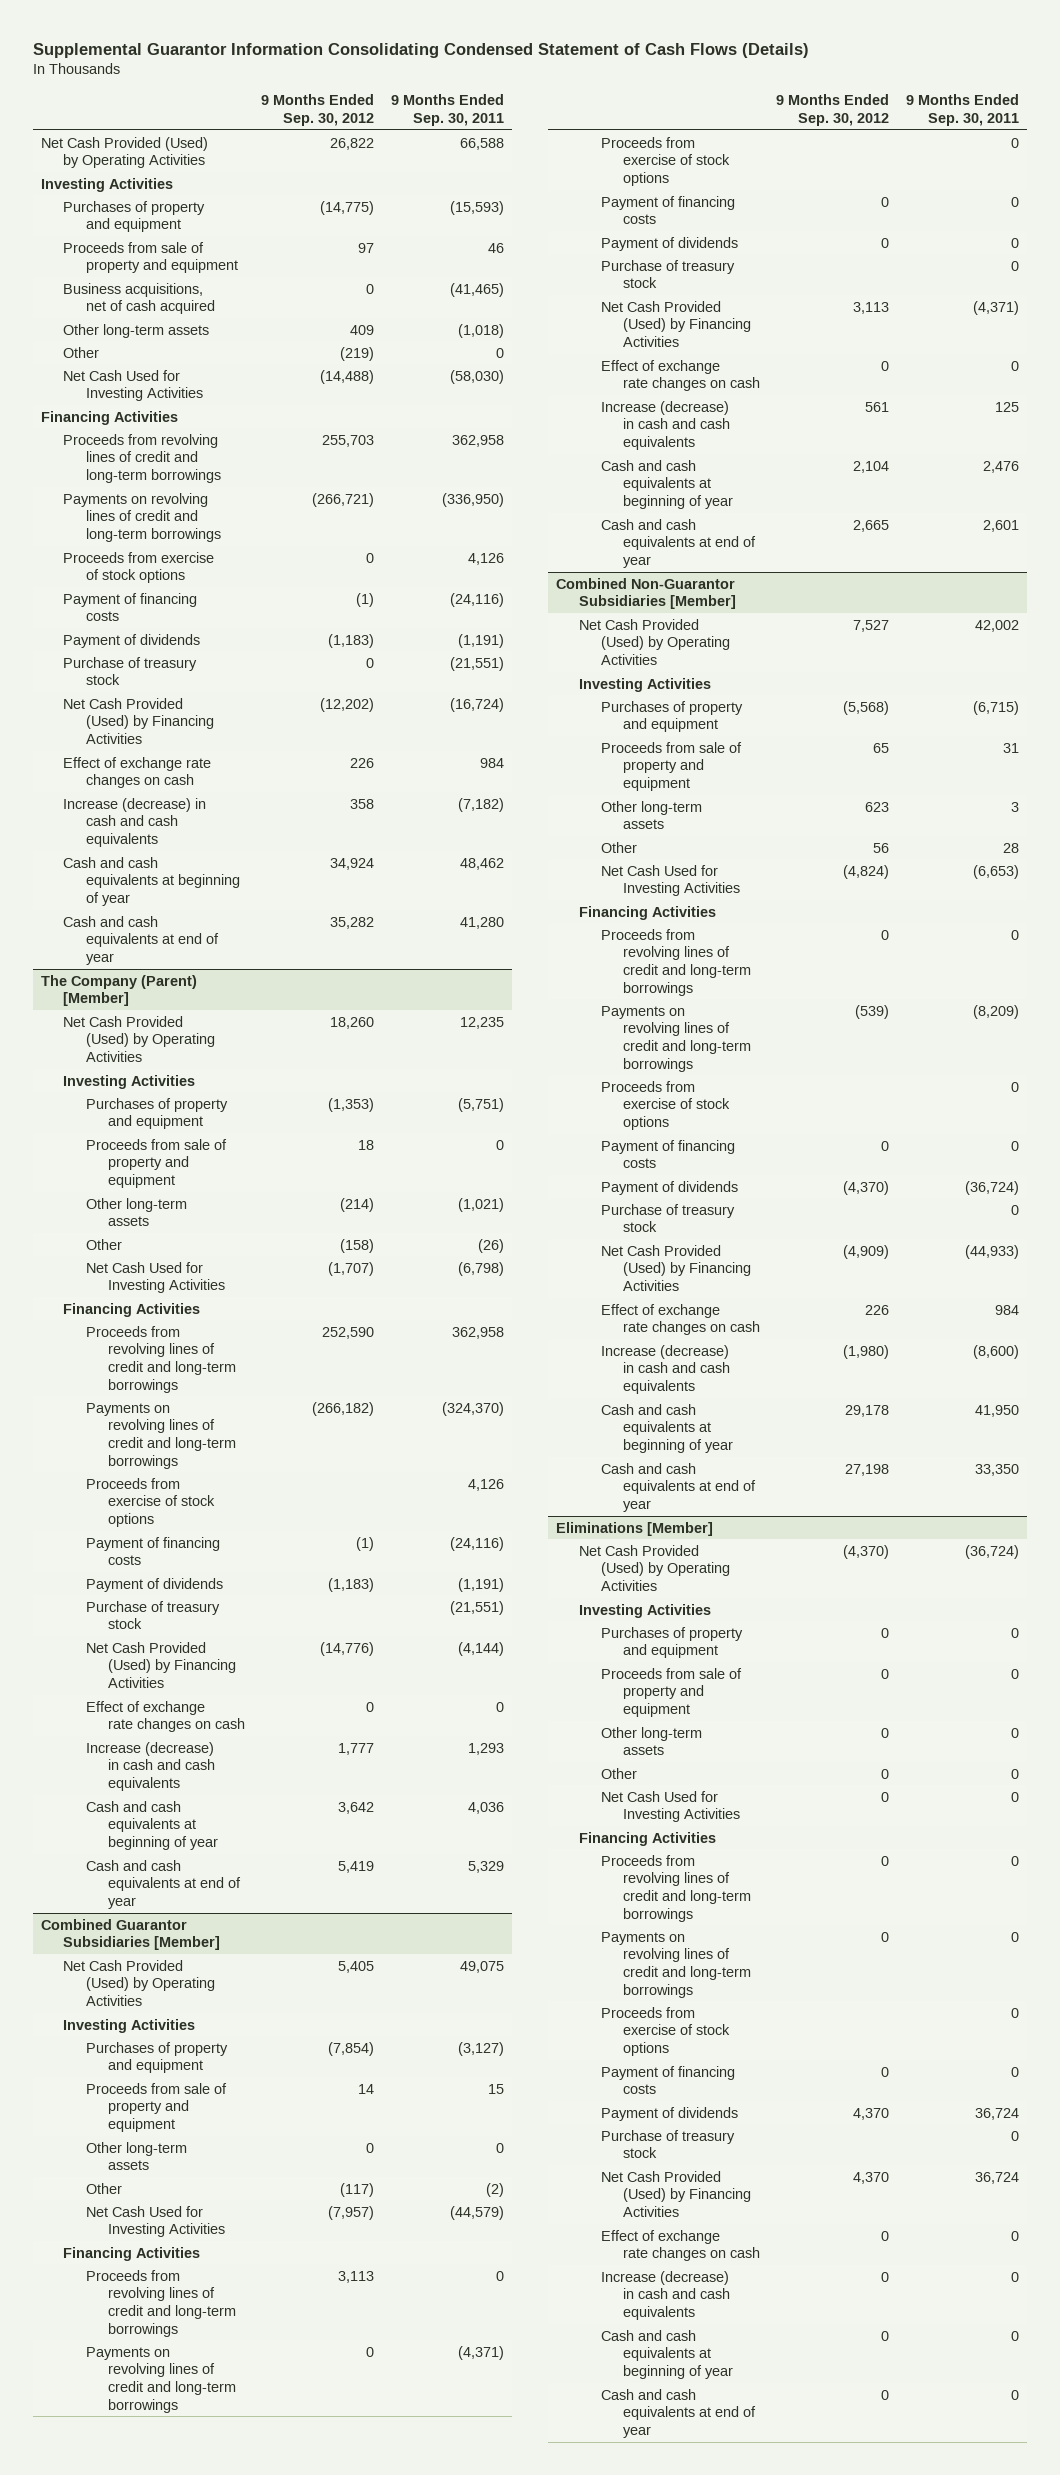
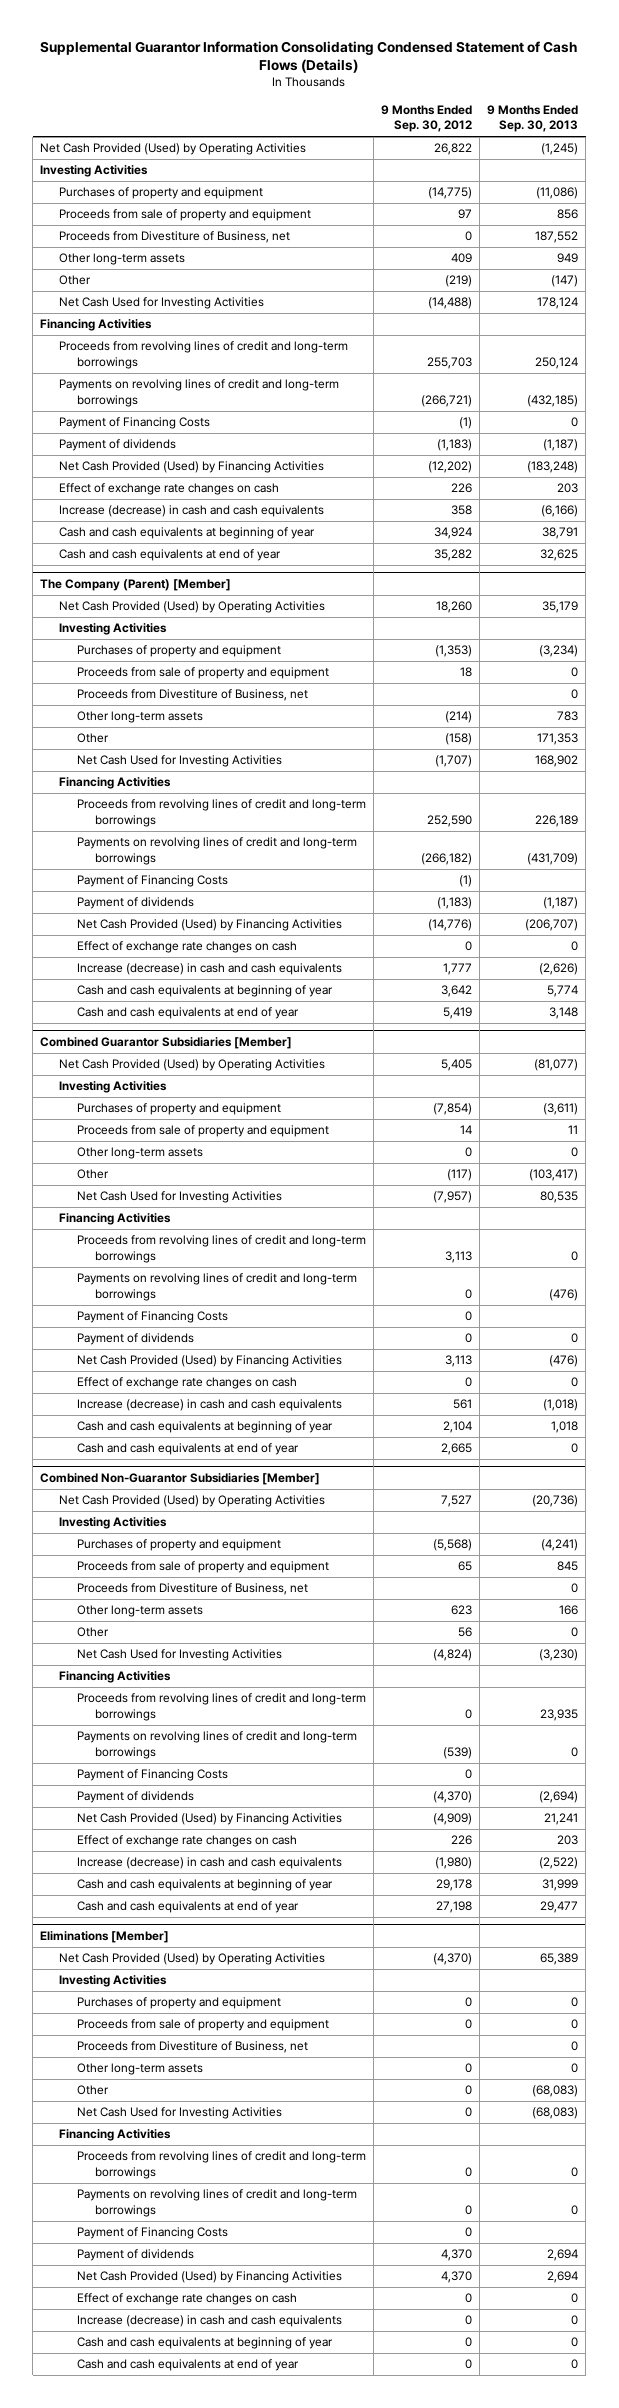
[391,94,505,126] 9 Months Ended Sep. 30, 2011 -> none
none -> [487,104,579,133] 9 Months Ended Sep. 30, 2013
[63,282,215,315] Business acquisitions, net of cash acquired -> none
none -> [58,231,290,244] Proceeds from Divestiture of Business, net
[63,551,215,584] Proceeds from exercise of stock options -> none
[63,592,198,622] Payment of financing costs -> [58,417,210,430] Payment of Financing Costs
[63,656,198,686] Purchase of treasury stock -> none
none -> [76,689,308,702] Proceeds from Divestiture of Business, net
[85,1477,215,1527] Proceeds from exercise of stock options -> none
[85,1536,220,1566] Payment of financing costs -> [76,875,228,888] Payment of Financing Costs
[85,1600,220,1630] Purchase of treasury stock -> none
[600,136,730,186] Proceeds from exercise of stock options -> none
[600,195,735,225] Payment of financing costs -> [76,1311,228,1324] Payment of Financing Costs
[600,259,735,289] Purchase of treasury stock -> none
none -> [76,1583,308,1596] Proceeds from Divestiture of Business, net
[600,1080,730,1130] Proceeds from exercise of stock options -> none
[600,1139,735,1169] Payment of financing costs -> [76,1769,228,1782] Payment of Financing Costs
[600,1203,735,1233] Purchase of treasury stock -> none
none -> [76,2041,308,2054] Proceeds from Divestiture of Business, net
[600,2006,730,2056] Proceeds from exercise of stock options -> none
[600,2065,735,2095] Payment of financing costs -> [76,2227,228,2240] Payment of Financing Costs
[600,2129,735,2159] Purchase of treasury stock -> none

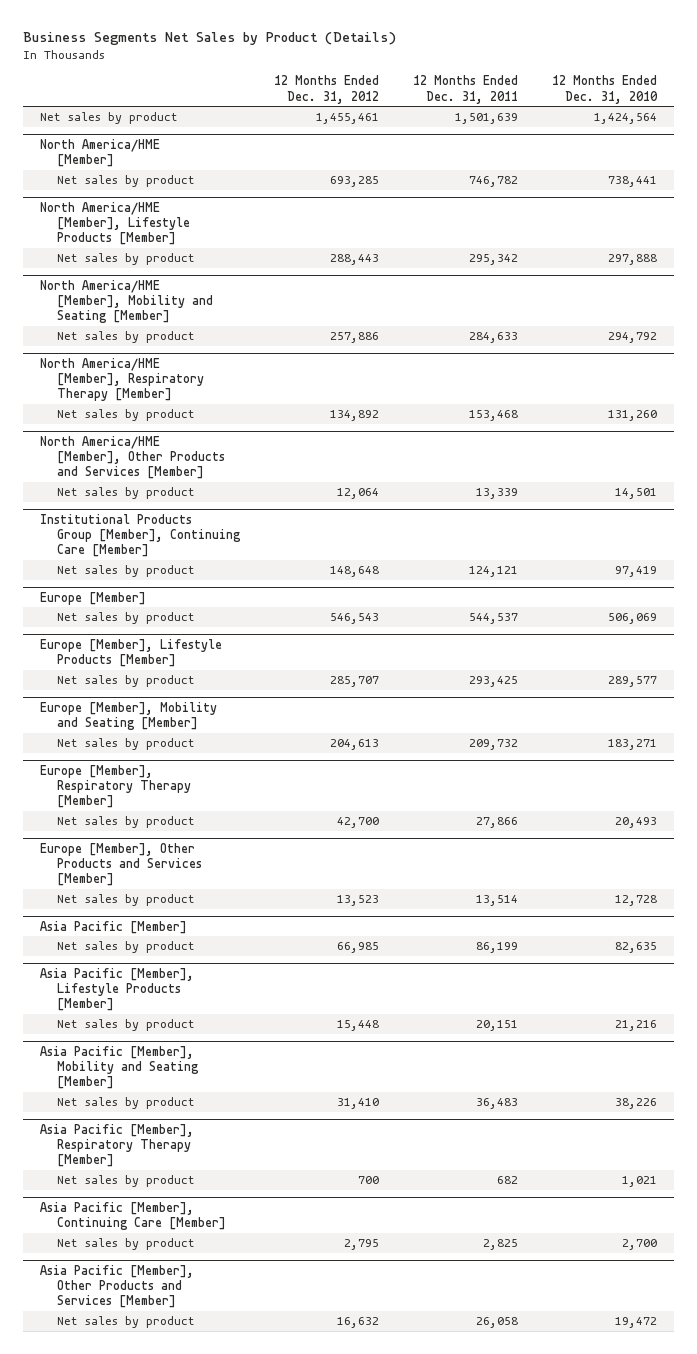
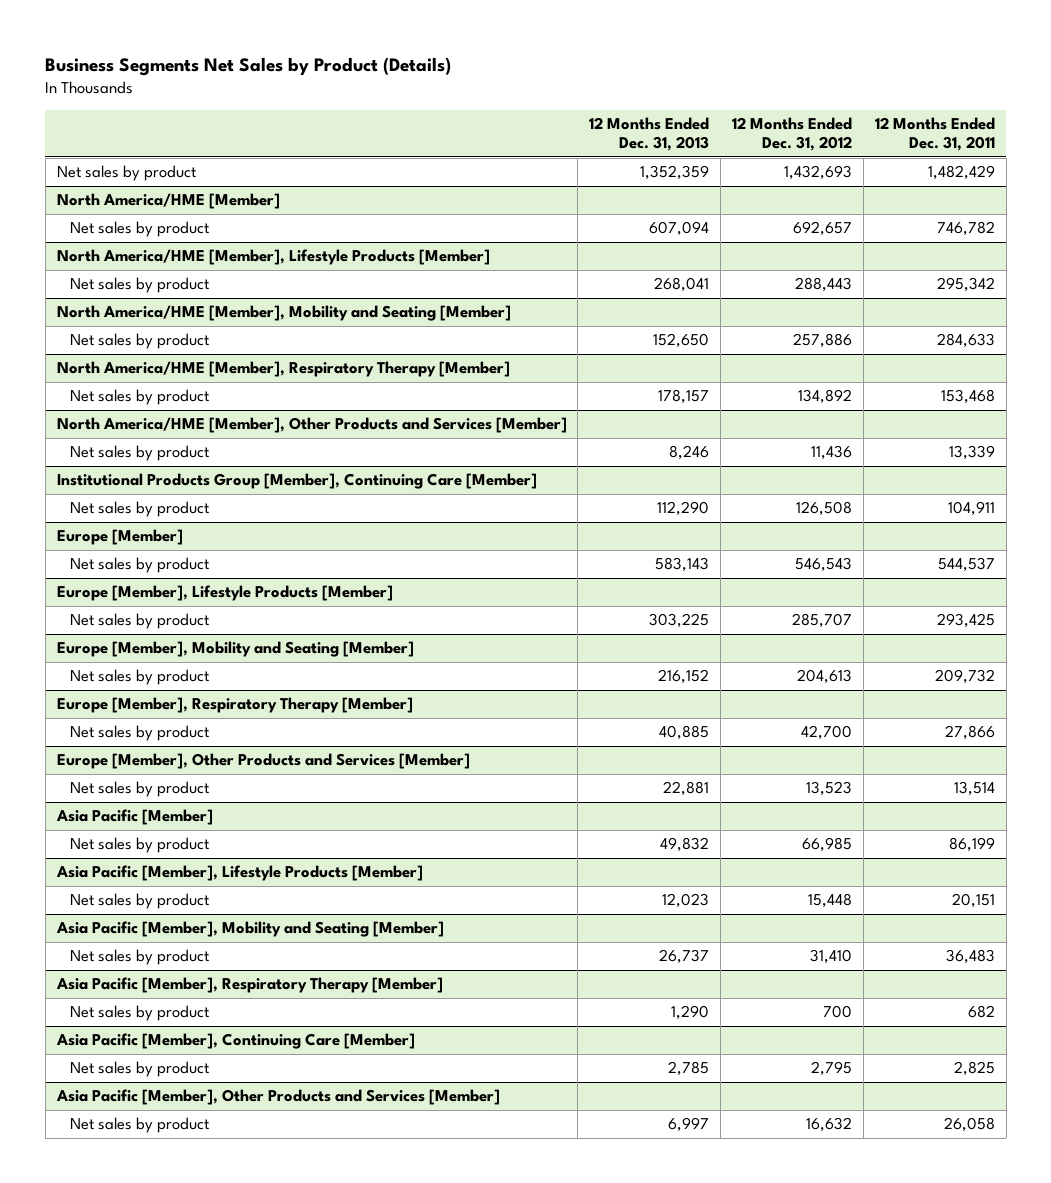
[551,75,658,104] 12 Months Ended Dec. 31, 2010 -> none
none -> [589,117,710,152] 12 Months Ended Dec. 31, 2013
[315,113,379,125] 1,455,461 -> [784,165,853,181] 1,432,693
[454,113,518,125] 1,501,639 -> [927,165,995,181] 1,482,429
[329,176,379,188] 693,285 -> [793,221,853,237] 692,657
[336,488,379,500] 12,064 -> [811,445,853,461] 11,436
[329,566,379,578] 148,648 -> [796,501,853,517] 126,508
[468,566,518,578] 124,121 -> [947,501,995,517] 104,911

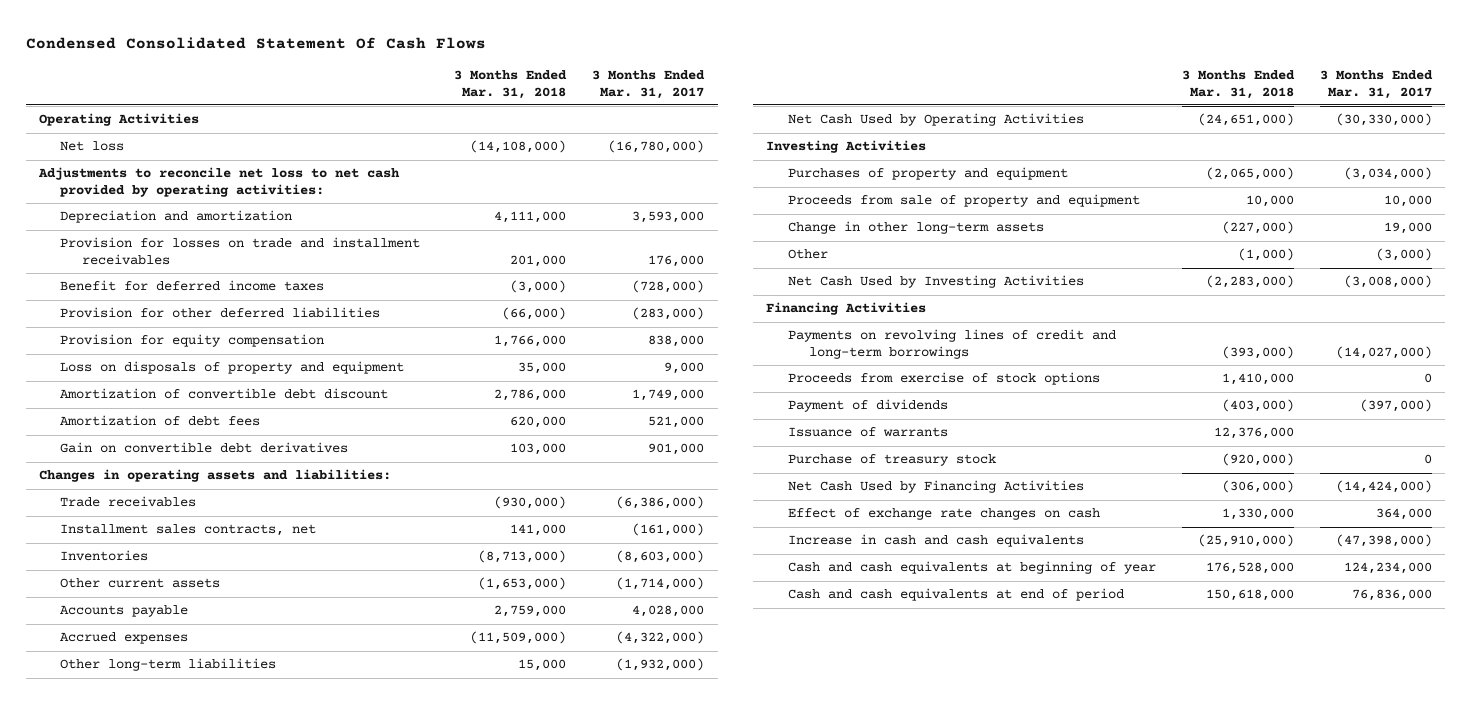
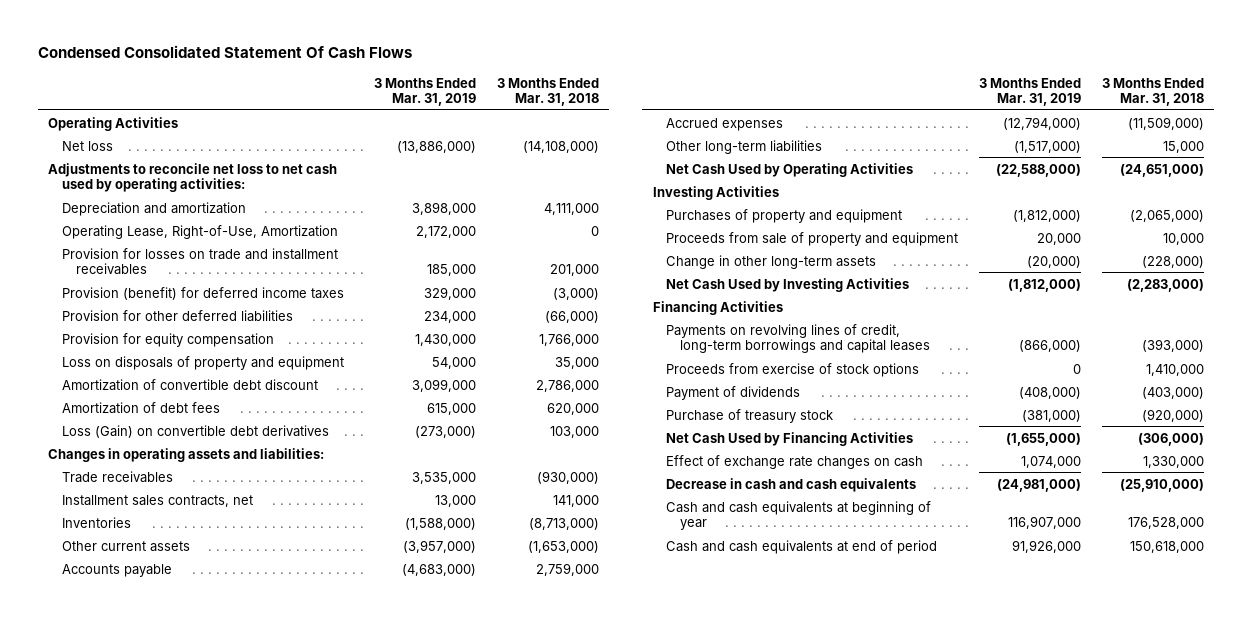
[592,70,706,99] 3 Months Ended Mar. 31, 2017 -> none
none -> [374,77,477,107] 3 Months Ended Mar. 31, 2019
[37,167,400,197] Adjustments to reconcile net loss to net cash provided by operating activities: -> [47,162,337,192] Adjustments to reconcile net loss to net cash used by operating activities:
none -> [61,224,338,239] Operating Lease, Right-of-Use, Amortization
[60,280,325,292] Benefit for deferred income taxes -> [61,286,344,300] Provision (benefit) for deferred income taxes
[60,442,349,454] Gain on convertible debt derivatives -> [61,424,329,438] Loss (Gain) on convertible debt derivatives
[787,249,828,260] Other -> none
[1221,221,1294,235] (227,000) -> [1141,255,1204,268] (228,000)
[787,329,1116,359] Payments on revolving lines of credit and long-term borrowings -> [666,323,931,353] Payments on revolving lines of credit, long-term borrowings and capital leases
[787,427,948,438] Issuance of warrants -> none
[787,534,1084,548] Increase in cash and cash equivalents -> [666,477,917,492] Decrease in cash and cash equivalents

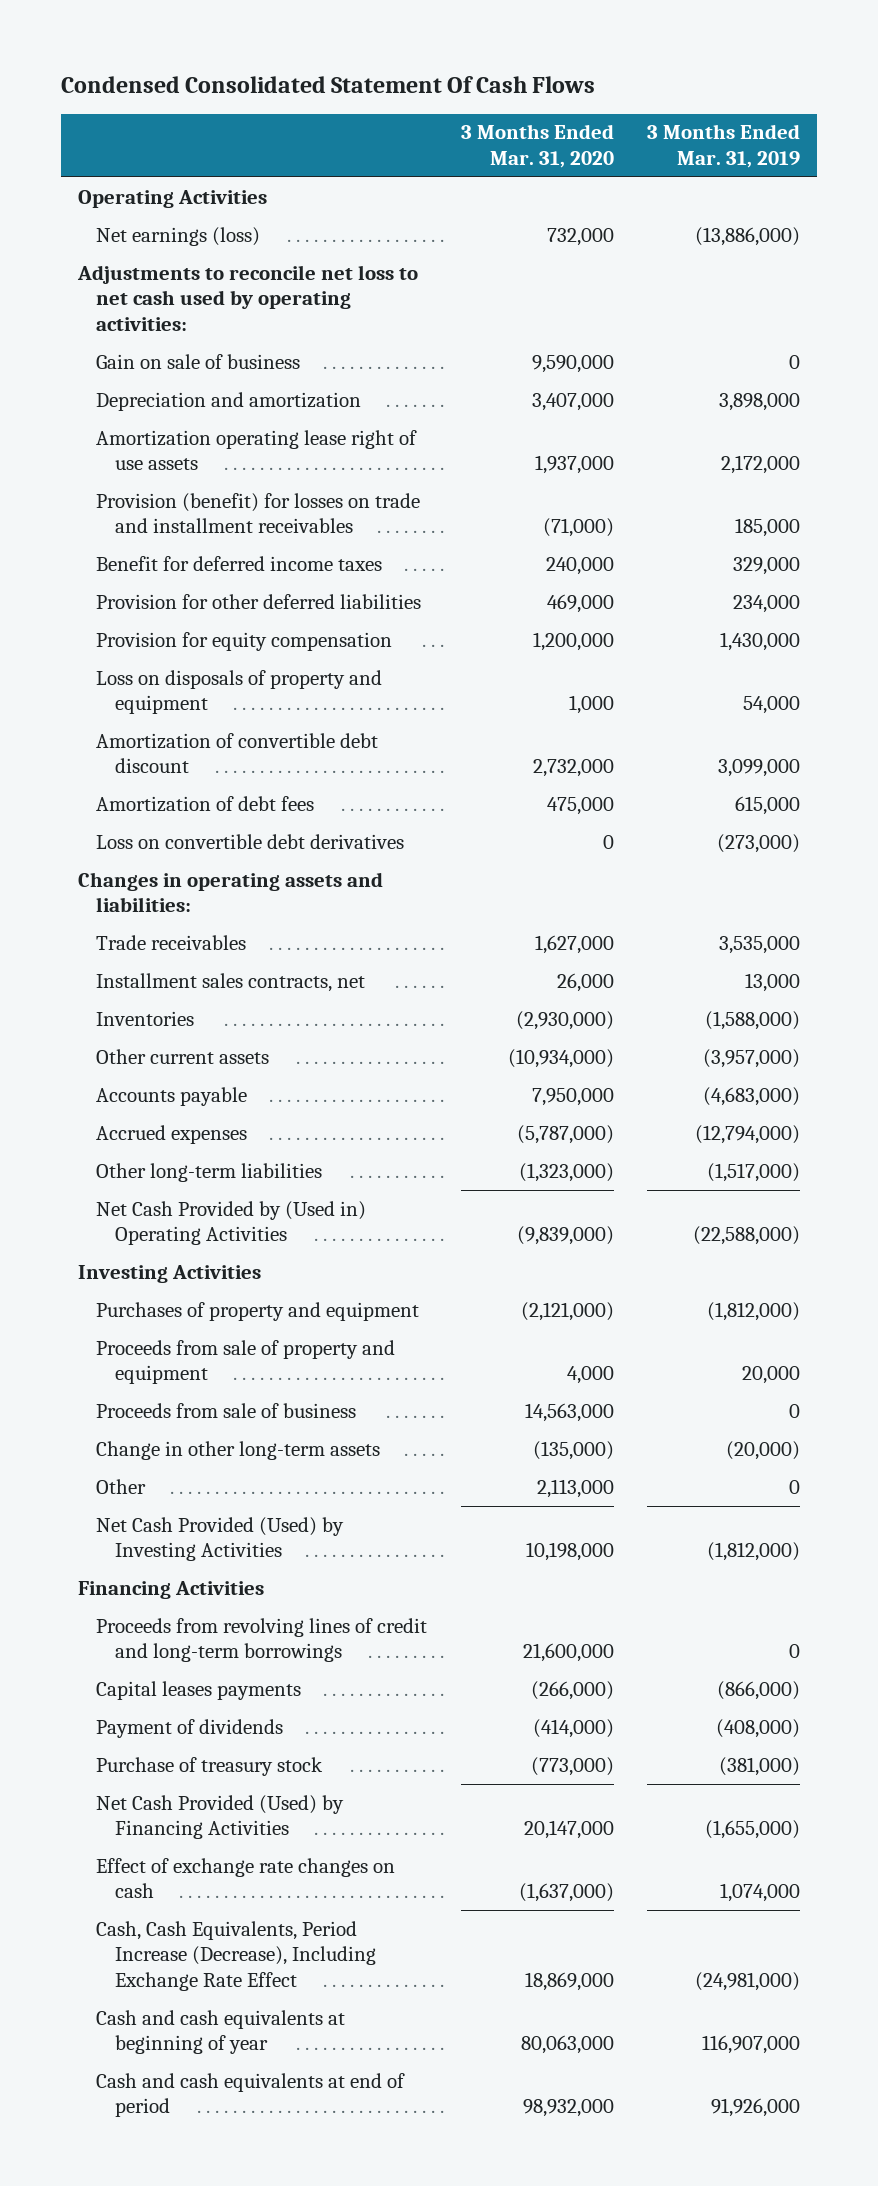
[496,77,599,107] 3 Months Ended Mar. 31, 2018 -> none
none -> [460,124,614,168] 3 Months Ended Mar. 31, 2020
[61,140,113,151] Net loss -> [96,226,261,246] Net earnings (loss)
none -> [96,353,301,369] Gain on sale of business
[61,224,338,239] Operating Lease, Right-of-Use, Amortization -> [96,429,418,471] Amortization operating lease right of use assets
[61,247,338,275] Provision for losses on trade and installment receivables -> [96,492,421,534] Provision (benefit) for losses on trade and installment receivables
[61,286,344,300] Provision (benefit) for deferred income taxes -> [96,555,383,571] Benefit for deferred income taxes
[61,424,329,438] Loss (Gain) on convertible debt derivatives -> [96,833,405,849] Loss on convertible debt derivatives
[666,162,914,177] Net Cash Used by Operating Activities -> [96,1200,367,1246] Net Cash Provided by (Used in) Operating Activities
none -> [96,1402,357,1418] Proceeds from sale of business
none -> [96,1478,147,1494] Other
[666,277,910,292] Net Cash Used by Investing Activities -> [96,1516,345,1562] Net Cash Provided (Used) by Investing Activities
[666,362,920,377] Proceeds from exercise of stock options -> none
none -> [96,1617,428,1663] Proceeds from revolving lines of credit and long-term borrowings
[666,323,931,353] Payments on revolving lines of credit, long-term borrowings and capital leases -> [96,1680,302,1700] Capital leases payments
[666,431,914,446] Net Cash Used by Financing Activities -> [96,1794,345,1840] Net Cash Provided (Used) by Financing Activities
[666,477,917,492] Decrease in cash and cash equivalents -> [96,1920,377,1991] Cash, Cash Equivalents, Period Increase (Decrease), Including Exchange Rate Effect

